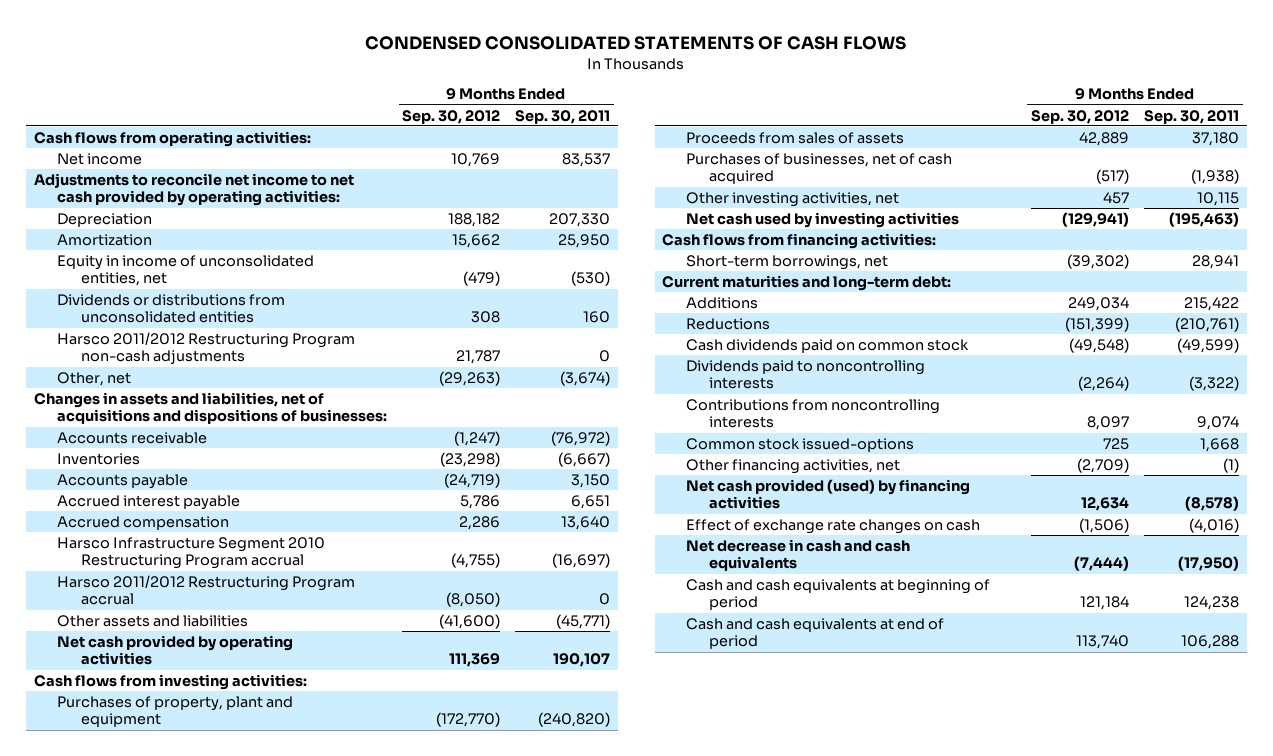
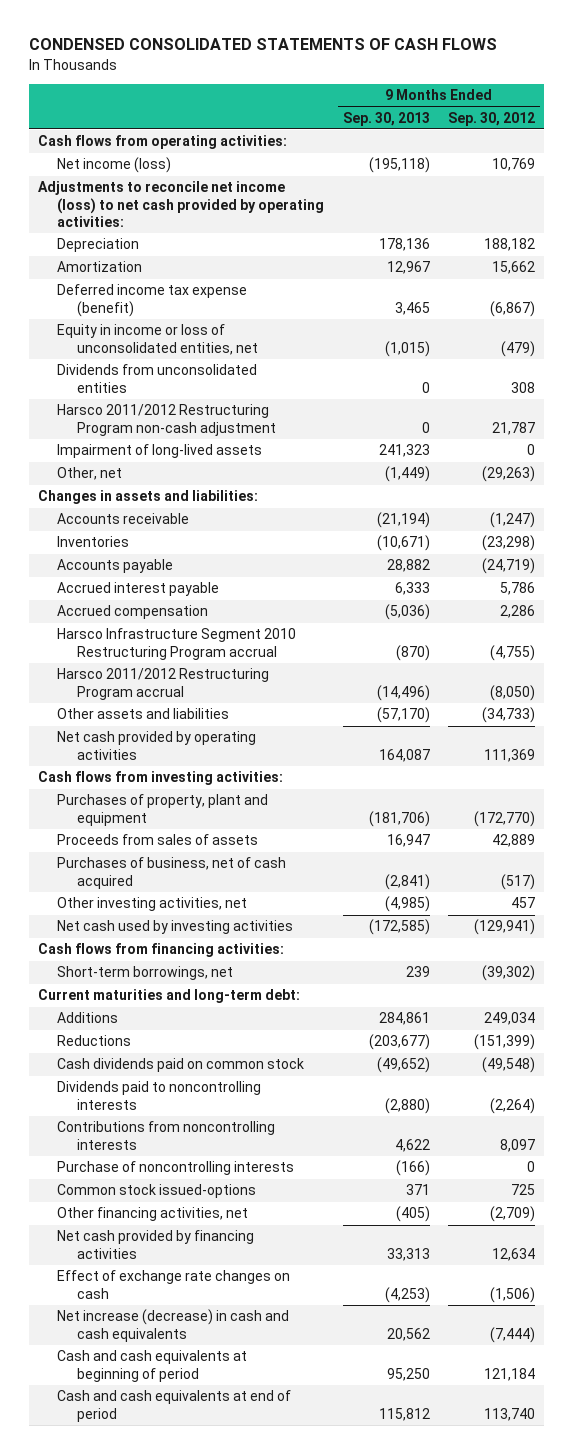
[515,109,611,124] Sep. 30, 2011 -> none
none -> [342,111,430,126] Sep. 30, 2013
[57,152,143,165] Net income -> [57,157,172,174] Net income (loss)
[33,172,354,207] Adjustments to reconcile net income to net cash provided by operating activities: -> [37,181,325,228] Adjustments to reconcile net income (loss) to net cash provided by operating activities:
none -> [57,284,248,317] Deferred income tax expense (benefit)
[57,254,315,287] Equity in income of unconsolidated entities, net -> [57,324,258,355] Equity in income or loss of unconsolidated entities, net
[57,293,286,324] Dividends or distributions from unconsolidated entities -> [57,364,258,393] Dividends from unconsolidated entities
[57,331,356,365] Harsco 2011/2012 Restructuring Program non-cash adjustments -> [57,404,276,436] Harsco 2011/2012 Restructuring Program non-cash adjustment
none -> [57,444,263,459] Impairment of long-lived assets
[33,391,388,425] Changes in assets and liabilities, net of acquisitions and dispositions of businesses: -> [37,490,258,505] Changes in assets and liabilities:
[439,613,501,629] (41,600) -> [482,707,536,724] (34,733)
[685,152,952,185] Purchases of businesses, net of cash acquired -> [57,857,287,889] Purchases of business, net of cash acquired
none -> [57,1161,295,1176] Purchase of noncontrolling interests
[685,478,970,510] Net cash provided (used) by financing activities -> [57,1230,255,1259] Net cash provided by financing activities
[685,538,910,572] Net decrease in cash and cash equivalents -> [57,1309,290,1342] Net increase (decrease) in cash and cash equivalents

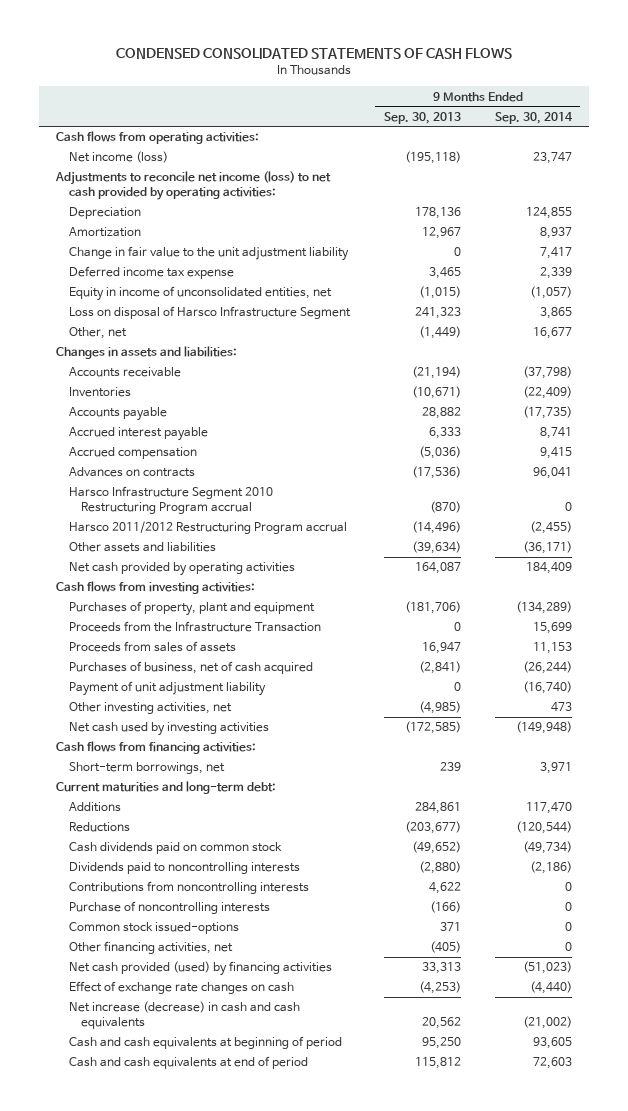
[448,111,536,126] Sep. 30, 2012 -> none
none -> [494,111,573,124] Sep. 30, 2014
[57,364,258,393] Dividends from unconsolidated entities -> none
[57,404,276,436] Harsco 2011/2012 Restructuring Program non-cash adjustment -> none
none -> [68,246,349,262] Change in fair value to the unit adjustment liability
[57,284,248,317] Deferred income tax expense (benefit) -> [68,266,234,280] Deferred income tax expense
[57,324,258,355] Equity in income or loss of unconsolidated entities, net -> [68,286,332,302] Equity in income of unconsolidated entities, net
[57,444,263,459] Impairment of long-lived assets -> [68,306,351,320] Loss on disposal of Harsco Infrastructure Segment
none -> [68,467,195,478] Advances on contracts
[376,707,430,724] (57,170) -> [411,541,461,555] (39,634)
none -> [68,621,321,633] Proceeds from the Infrastructure Transaction
none -> [68,681,266,697] Payment of unit adjustment liability
[57,1230,255,1259] Net cash provided by financing activities -> [68,961,332,977] Net cash provided (used) by financing activities

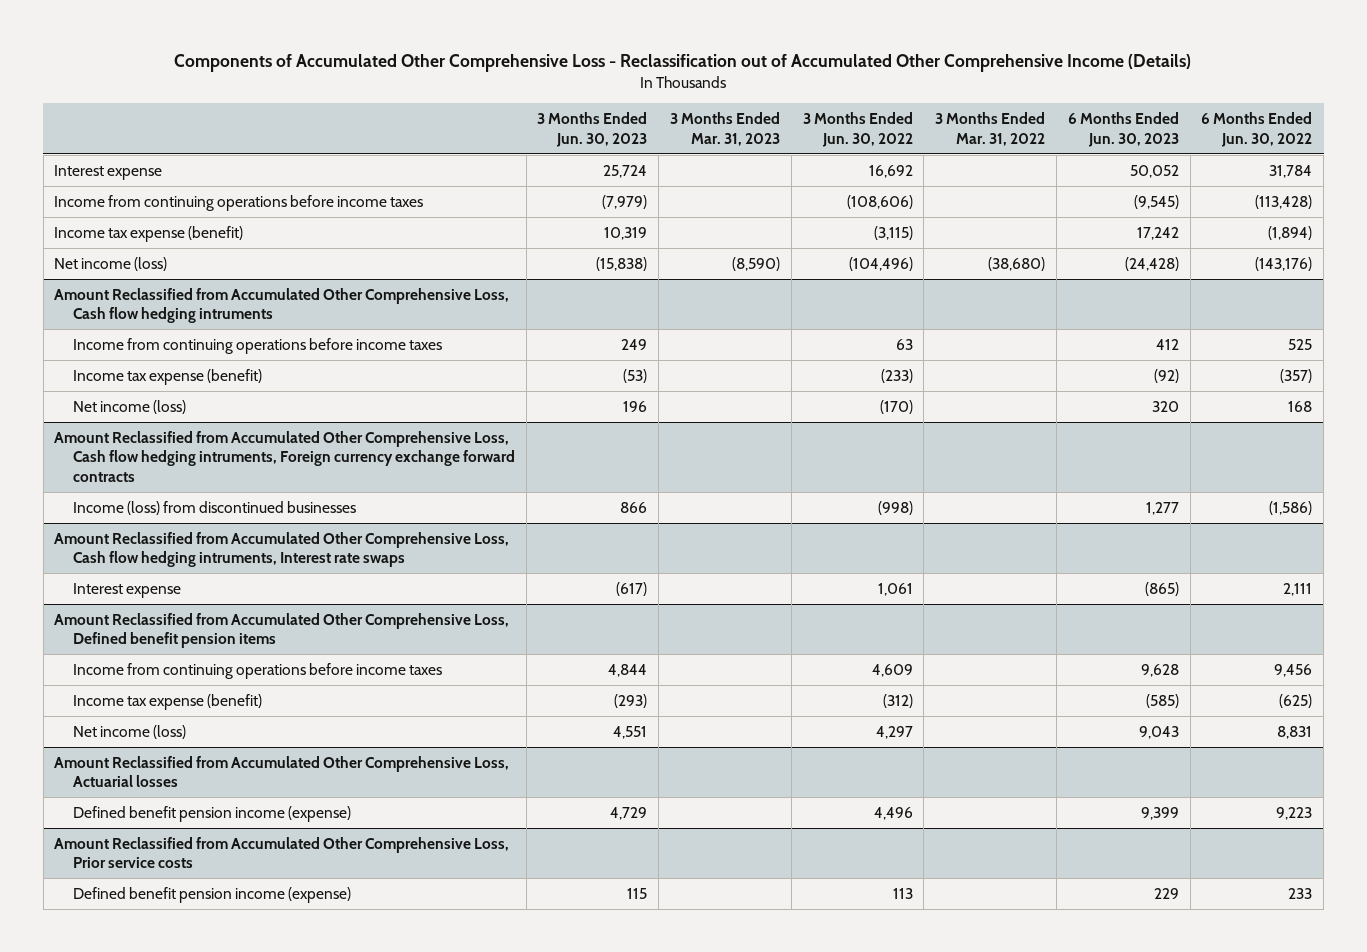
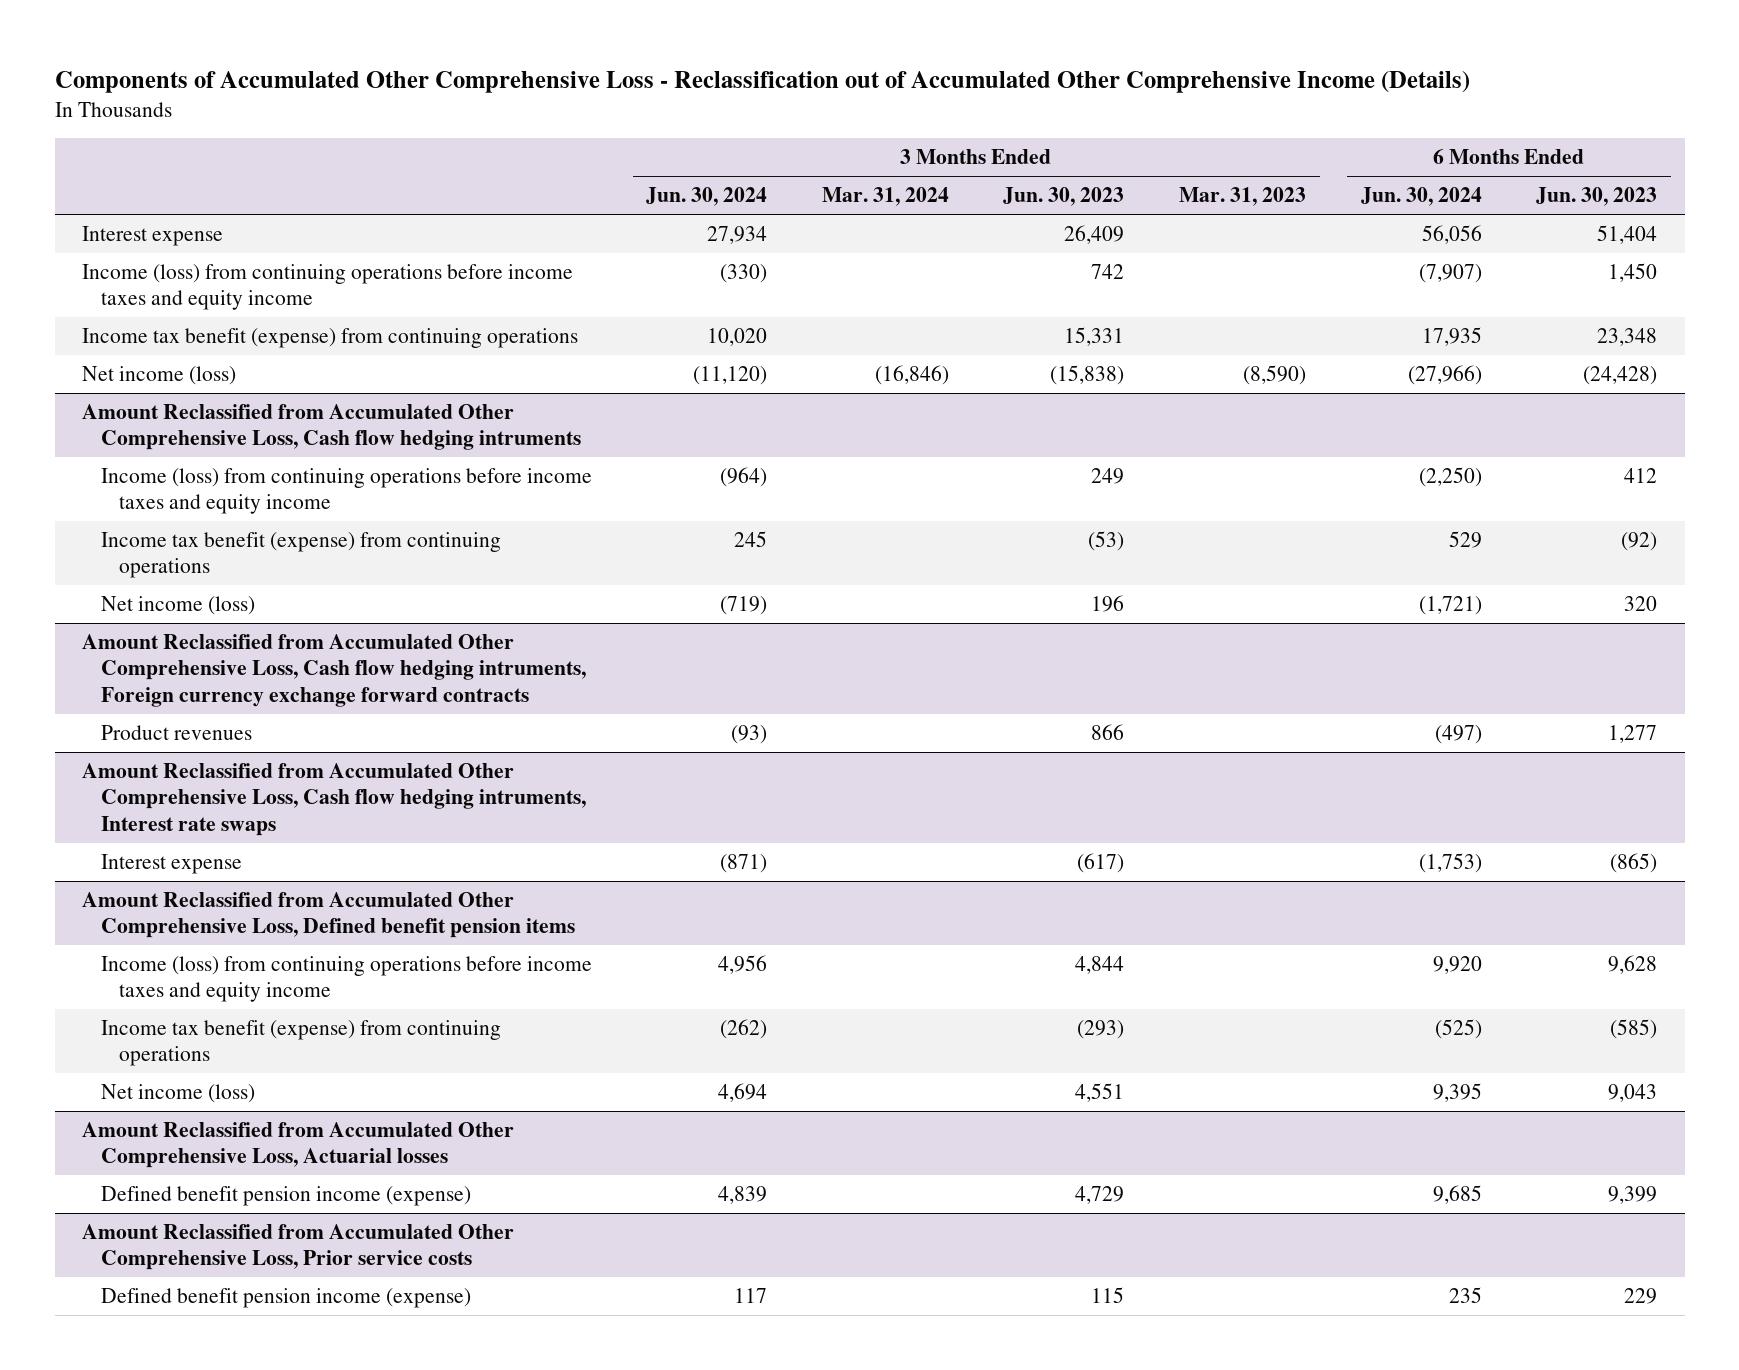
[802,111,913,147] 3 Months Ended Jun. 30, 2022 -> none
[935,111,1046,146] 3 Months Ended Mar. 31, 2022 -> none
[1201,111,1313,147] 6 Months Ended Jun. 30, 2022 -> none
none -> [646,187,768,207] Jun. 30, 2024
none -> [821,187,949,207] Mar. 31, 2024
none -> [1360,187,1482,207] Jun. 30, 2024
[603,164,648,178] 25,724 -> [1064,225,1125,245] 26,409
[1129,164,1179,178] 50,052 -> [1597,225,1658,245] 51,404
[54,194,424,211] Income from continuing operations before income taxes -> [82,264,574,311] Income (loss) from continuing operations before income taxes and equity income
[602,194,648,209] (7,979) -> [1091,264,1125,280] 742
[1133,194,1179,209] (9,545) -> [1608,263,1658,283] 1,450
[54,225,244,242] Income tax expense (benefit) -> [82,328,579,349] Income tax benefit (expense) from continuing operations
[604,226,648,240] 10,319 -> [1064,327,1125,347] 15,331
[1136,226,1179,240] 17,242 -> [1597,328,1658,347] 23,348
[72,337,442,354] Income from continuing operations before income taxes -> [100,468,592,515] Income (loss) from continuing operations before income taxes and equity income
[72,368,262,385] Income tax expense (benefit) -> [100,532,501,579] Income tax benefit (expense) from continuing operations
[72,500,356,515] Income (loss) from discontinued businesses -> [100,725,252,741] Product revenues
[72,662,442,679] Income from continuing operations before income taxes -> [100,956,592,1003] Income (loss) from continuing operations before income taxes and equity income
[72,693,262,710] Income tax expense (benefit) -> [100,1020,501,1067] Income tax benefit (expense) from continuing operations

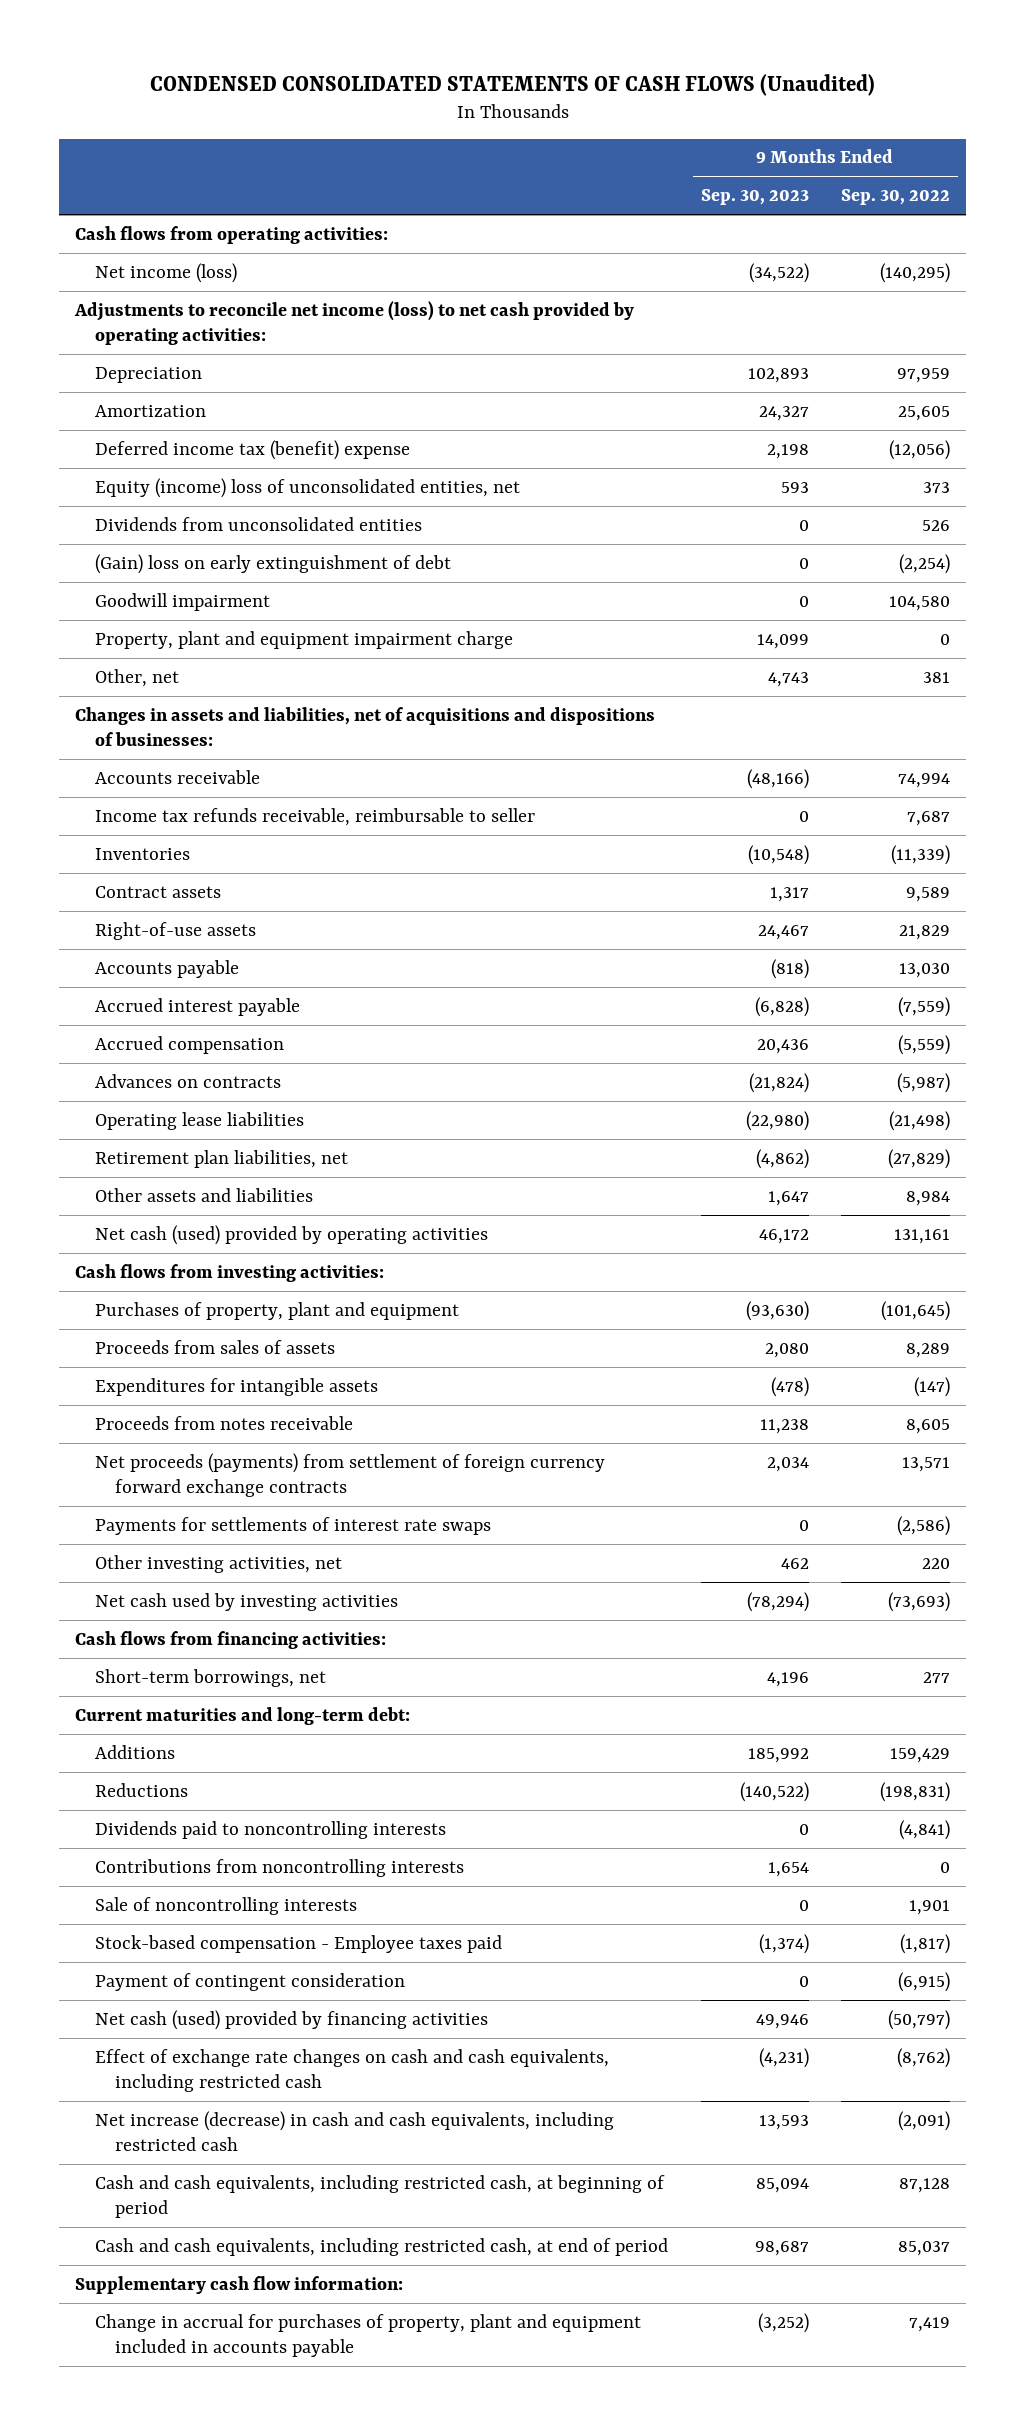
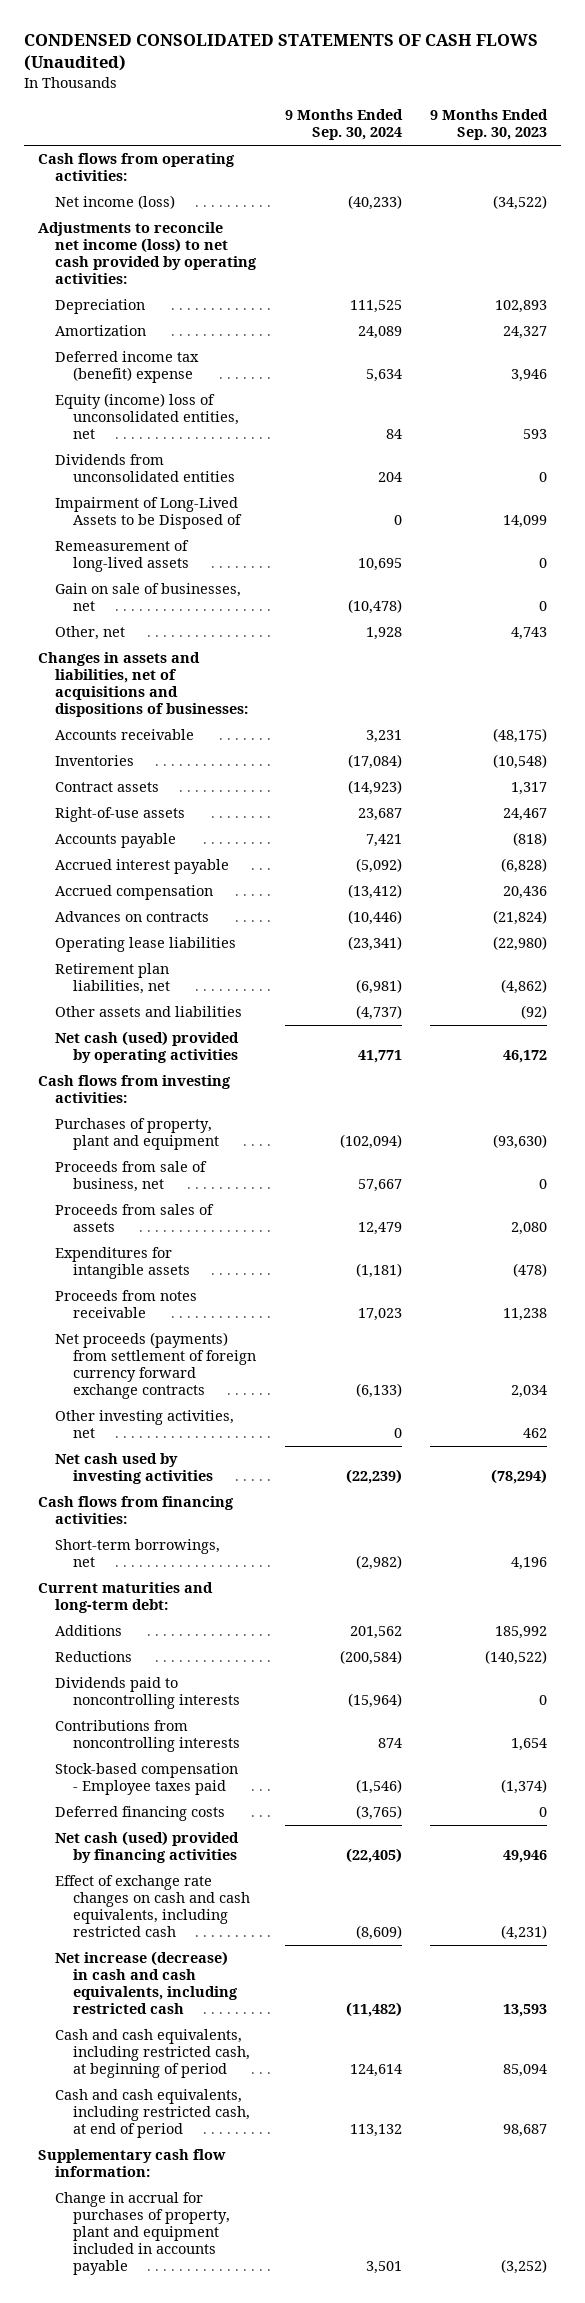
[841,189,951,206] Sep. 30, 2022 -> none
none -> [284,109,403,141] 9 Months Ended Sep. 30, 2024
[766,443,809,459] 2,198 -> [510,369,547,383] 3,946
[95,553,452,574] (Gain) loss on early extinguishment of debt -> none
[95,592,271,611] Goodwill impairment -> none
[95,630,514,649] Property, plant and equipment impairment charge -> [55,497,243,530] Impairment of Long-Lived Assets to be Disposed of
none -> [55,540,190,573] Remeasurement of long-lived assets
none -> [55,583,242,612] Gain on sale of businesses, net
[95,807,536,826] Income tax refunds receivable, reimbursable to seller -> none
[746,768,809,789] (48,166) -> [492,728,547,744] (48,175)
[767,1190,809,1206] 1,647 -> [520,1005,547,1020] (92)
none -> [55,1161,208,1193] Proceeds from sale of business, net
[95,1516,492,1535] Payments for settlements of interest rate swaps -> none
[95,1896,358,1915] Sale of noncontrolling interests -> none
[95,1972,406,1991] Payment of contingent consideration -> none
none -> [55,1806,226,1822] Deferred financing costs

